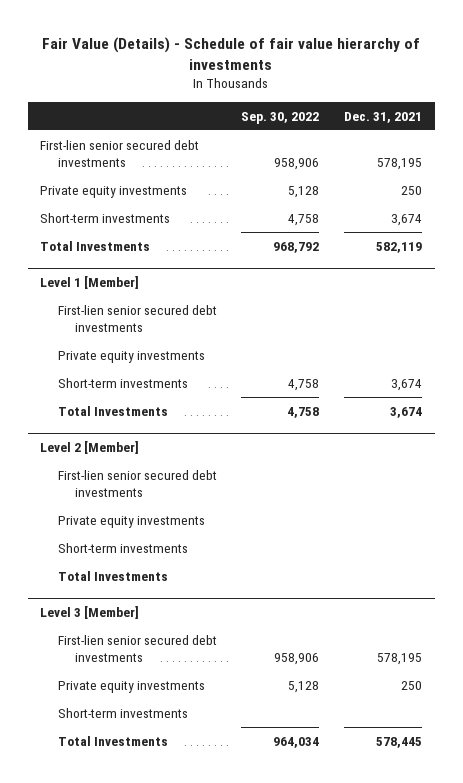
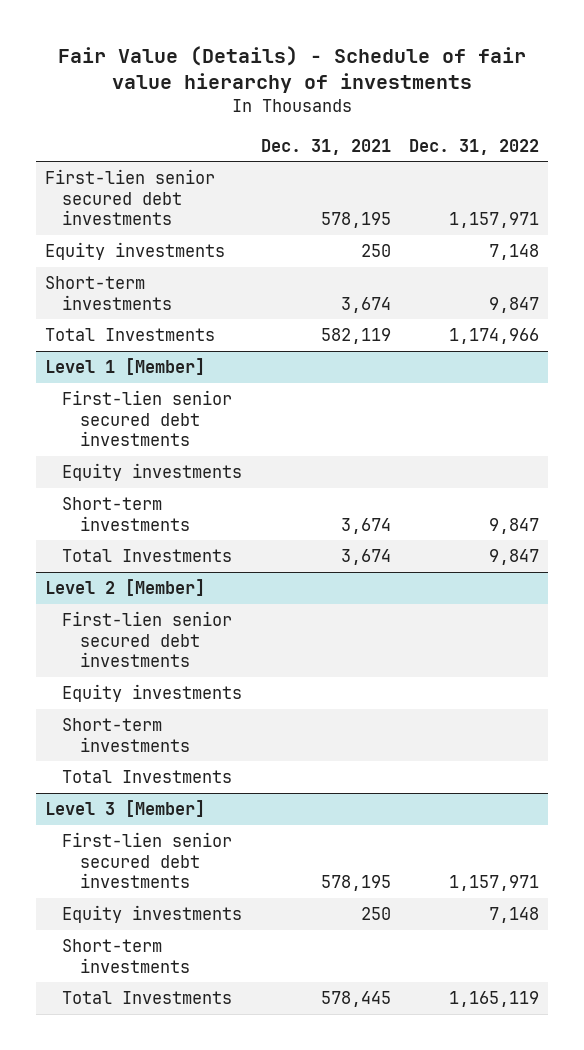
[241,111,320,124] Sep. 30, 2022 -> none
none -> [408,138,539,155] Dec. 31, 2022
[40,185,188,198] Private equity investments -> [44,242,225,261] Equity investments
[57,350,205,363] Private equity investments -> [62,463,243,482] Equity investments
[57,515,205,528] Private equity investments -> [62,684,243,703] Equity investments
[57,680,205,693] Private equity investments -> [62,905,243,924] Equity investments

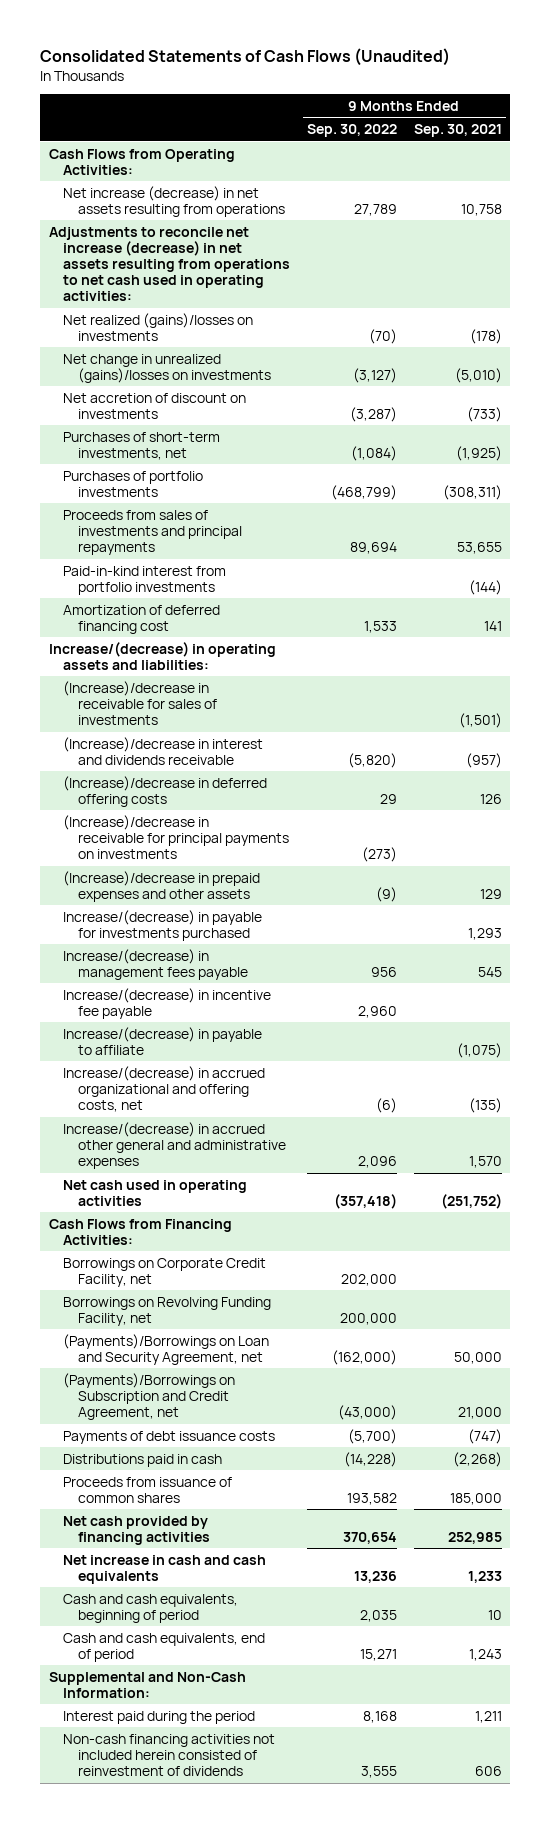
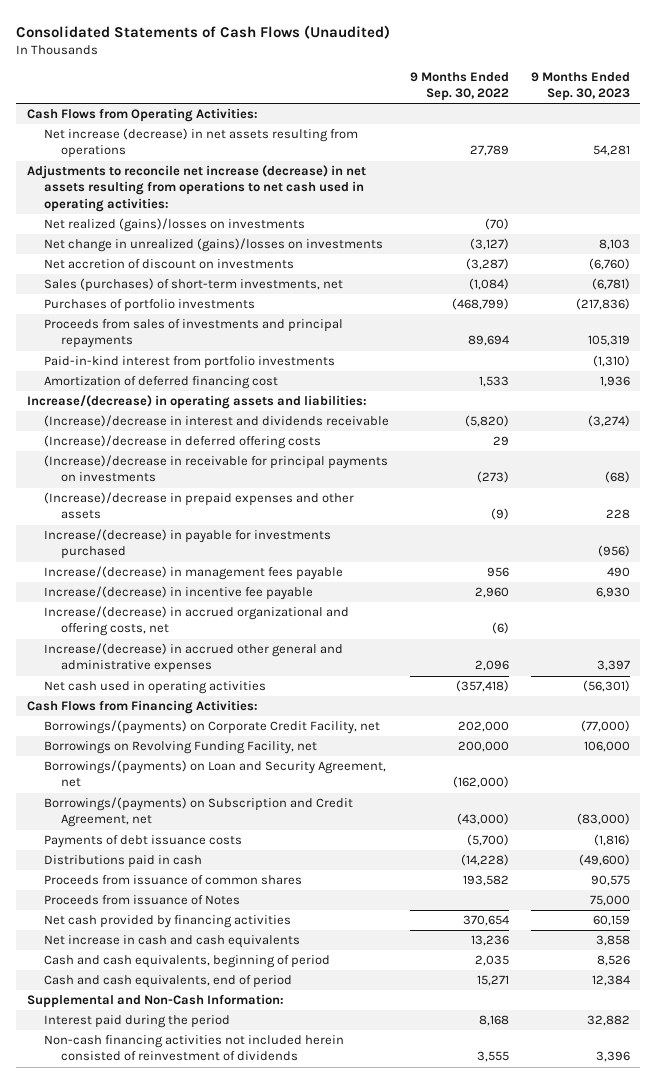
[413,124,502,138] Sep. 30, 2021 -> none
none -> [530,72,630,102] 9 Months Ended Sep. 30, 2023
[63,431,221,460] Purchases of short-term investments, net -> [44,278,344,293] Sales (purchases) of short-term investments, net
[63,680,218,725] (Increase)/decrease in receivable for sales of investments -> none
[63,1026,263,1055] Increase/(decrease) in payable to affiliate -> none
[63,1257,267,1287] Borrowings on Corporate Credit Facility, net -> [44,720,381,735] Borrowings/(payments) on Corporate Credit Facility, net
[63,1333,270,1365] (Payments)/Borrowings on Loan and Security Agreement, net -> [44,760,387,788] Borrowings/(payments) on Loan and Security Agreement, net
[63,1372,236,1420] (Payments)/Borrowings on Subscription and Credit Agreement, net -> [44,797,354,828] Borrowings/(payments) on Subscription and Credit Agreement, net
none -> [44,895,241,906] Proceeds from issuance of Notes

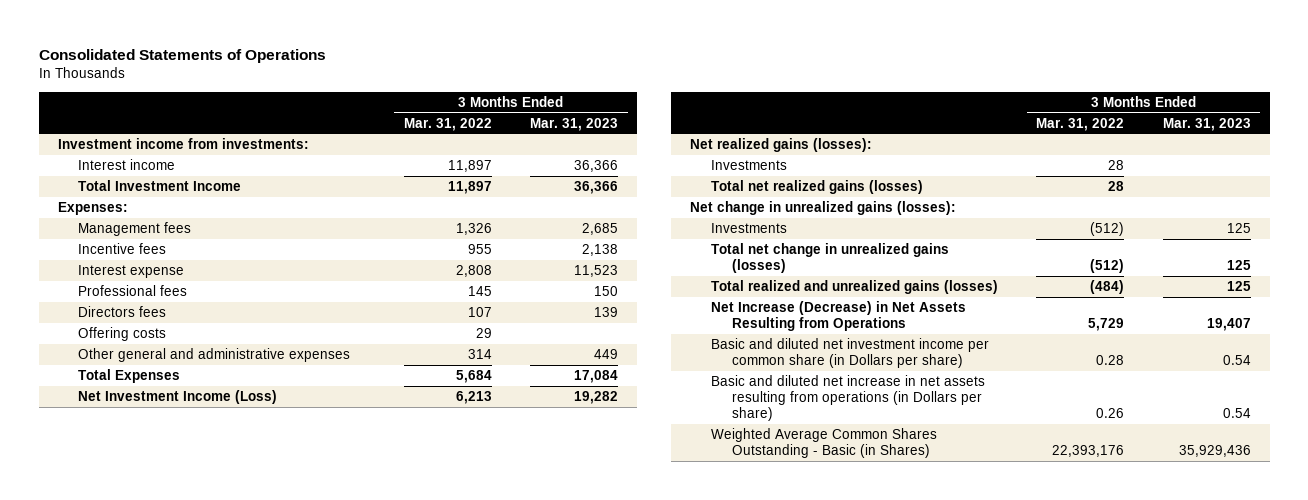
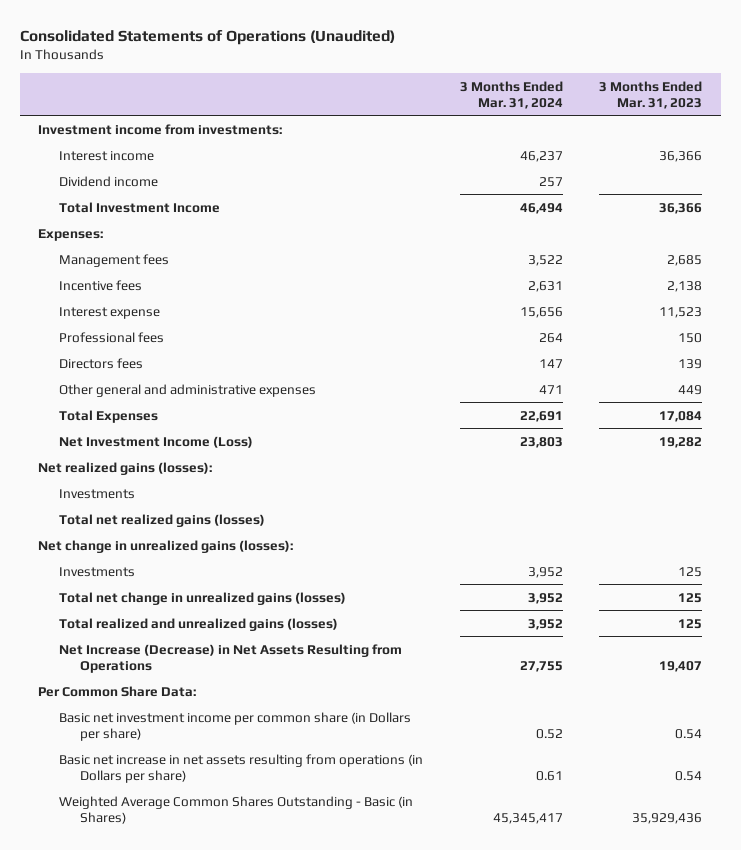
[38,48,326,63] Consolidated Statements of Operations -> [19,30,395,46] Consolidated Statements of Operations (Unaudited)
[403,117,492,131] Mar. 31, 2022 -> none
none -> [459,80,563,109] 3 Months Ended Mar. 31, 2024
none -> [59,175,159,187] Dividend income
[78,327,167,342] Offering costs -> none
none -> [38,685,197,697] Per Common Share Data:
[711,338,990,369] Basic and diluted net investment income per common share (in Dollars per share) -> [59,711,412,741] Basic net investment income per common share (in Dollars per share)
[711,375,986,422] Basic and diluted net increase in net assets resulting from operations (in Dollars per share) -> [59,753,424,783] Basic net increase in net assets resulting from operations (in Dollars per share)

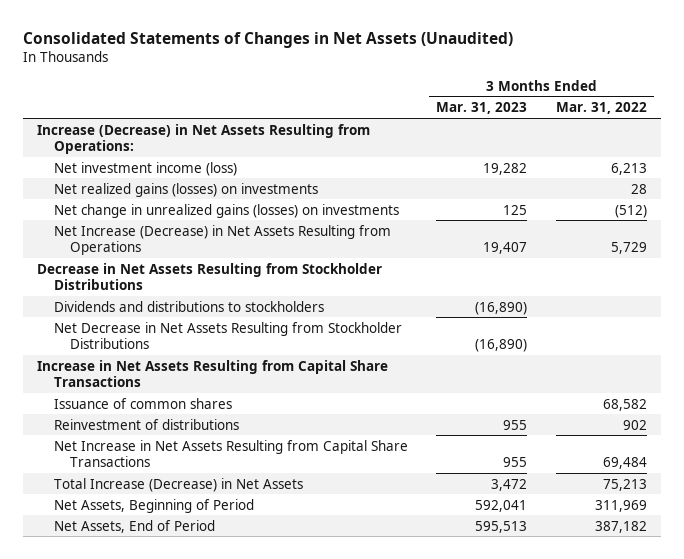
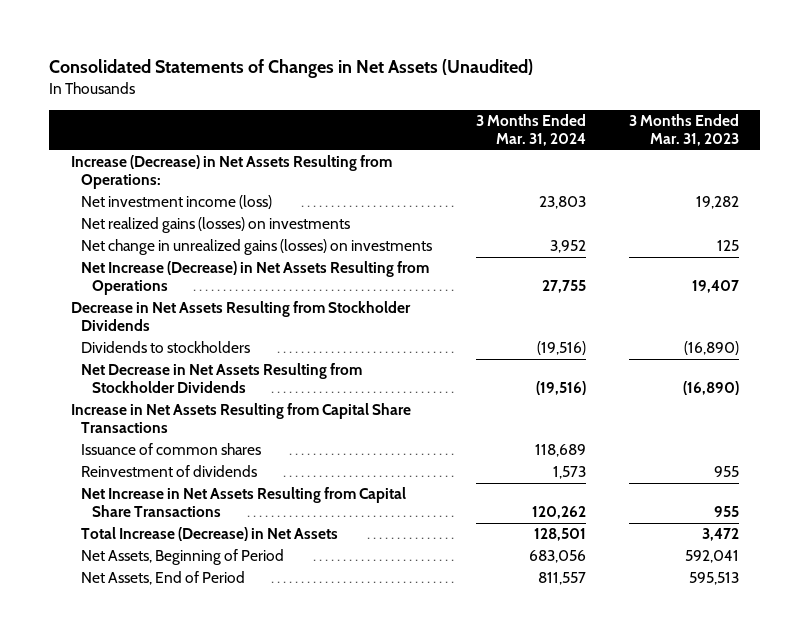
[556,102,648,115] Mar. 31, 2022 -> none
none -> [475,114,586,147] 3 Months Ended Mar. 31, 2024
[37,262,383,291] Decrease in Net Assets Resulting from Stockholder Distributions -> [70,301,411,332] Decrease in Net Assets Resulting from Stockholder Dividends
[53,300,324,312] Dividends and distributions to stockholders -> [81,341,251,354] Dividends to stockholders
[53,321,402,350] Net Decrease in Net Assets Resulting from Stockholder Distributions -> [81,363,363,394] Net Decrease in Net Assets Resulting from Stockholder Dividends
[53,418,239,430] Reinvestment of distributions -> [81,465,258,478] Reinvestment of dividends

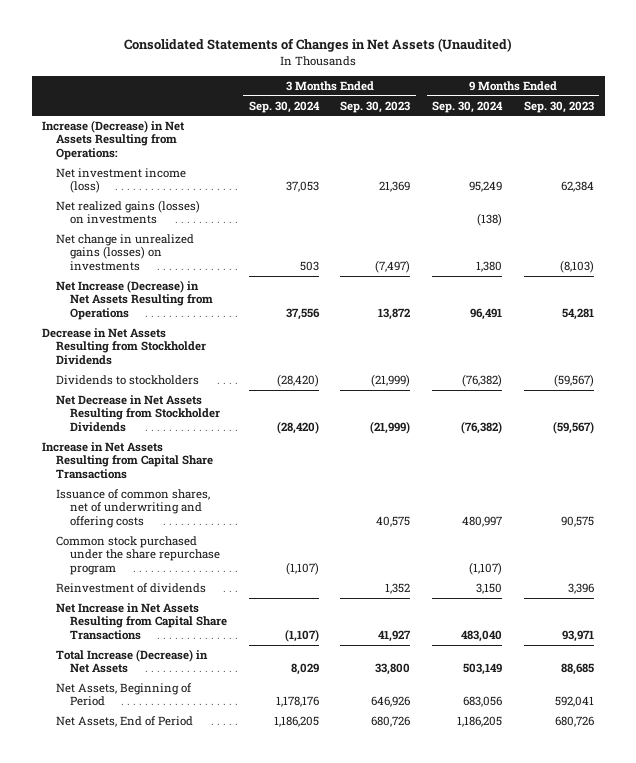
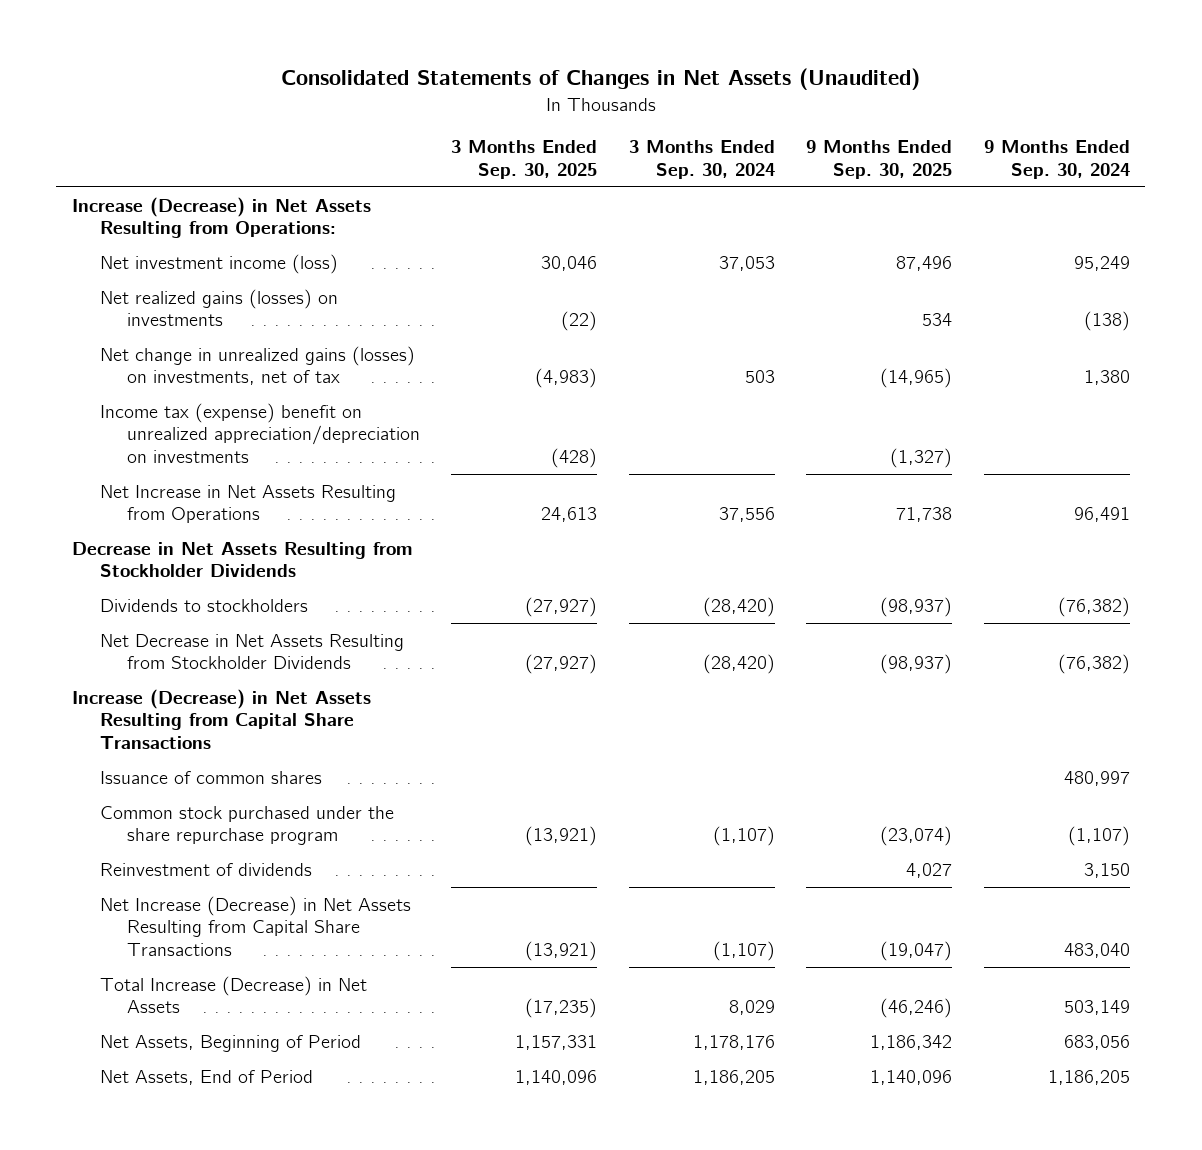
[340,100,411,113] Sep. 30, 2023 -> none
[523,100,594,113] Sep. 30, 2023 -> none
none -> [451,139,598,179] 3 Months Ended Sep. 30, 2025
none -> [806,139,953,179] 9 Months Ended Sep. 30, 2025
[56,233,195,272] Net change in unrealized gains (losses) on investments -> [99,345,415,386] Net change in unrealized gains (losses) on investments, net of tax
none -> [99,402,421,464] Income tax (expense) benefit on unrealized appreciation/depreciation on investments
[56,279,213,321] Net Increase (Decrease) in Net Assets Resulting from Operations -> [99,484,396,524] Net Increase in Net Assets Resulting from Operations
[42,441,214,480] Increase in Net Assets Resulting from Capital Share Transactions -> [72,688,372,750] Increase (Decrease) in Net Assets Resulting from Capital Share Transactions
[56,488,211,529] Issuance of common shares, net of underwriting and offering costs -> [99,770,322,784] Issuance of common shares
[56,602,227,641] Net Increase in Net Assets Resulting from Capital Share Transactions -> [99,895,411,957] Net Increase (Decrease) in Net Assets Resulting from Capital Share Transactions

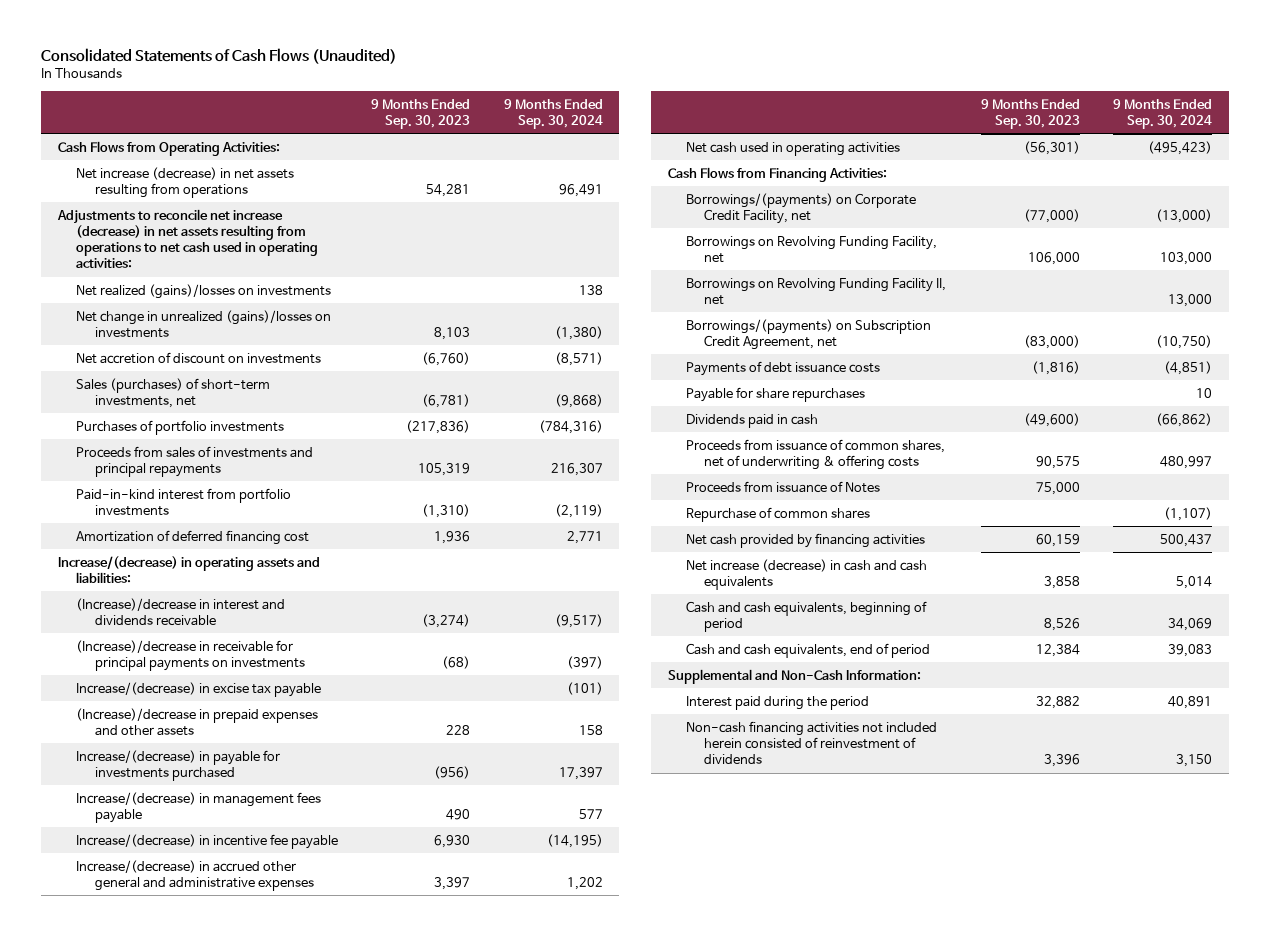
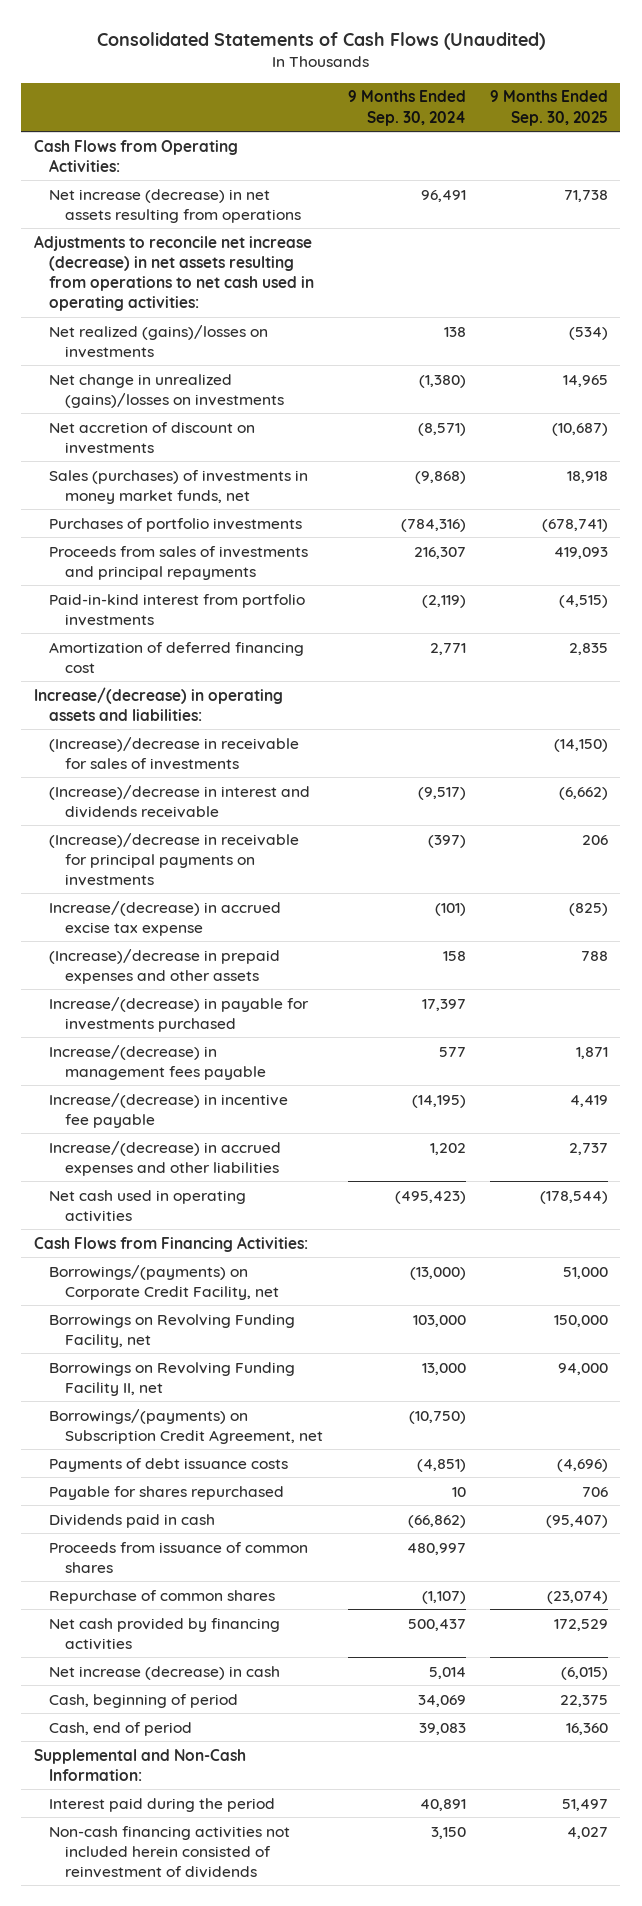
[371,98,471,129] 9 Months Ended Sep. 30, 2023 -> none
none -> [490,90,609,126] 9 Months Ended Sep. 30, 2025
[76,377,271,408] Sales (purchases) of short-term investments, net -> [49,469,309,504] Sales (purchases) of investments in money market funds, net
none -> [49,736,300,770] (Increase)/decrease in receivable for sales of investments
[76,681,322,697] Increase/(decrease) in excise tax payable -> [49,900,282,936] Increase/(decrease) in accrued excise tax expense
[76,859,314,891] Increase/(decrease) in accrued other general and administrative expenses -> [49,1140,282,1176] Increase/(decrease) in accrued expenses and other liabilities
[685,386,865,402] Payable for share repurchases -> none
none -> [49,1485,285,1500] Payable for shares repurchased
[685,480,880,493] Proceeds from issuance of Notes -> none
[685,438,945,470] Proceeds from issuance of common shares, net of underwriting & offering costs -> [49,1541,309,1573] Proceeds from issuance of common shares
[685,558,927,590] Net increase (decrease) in cash and cash equivalents -> [49,1665,281,1680] Net increase (decrease) in cash
[685,600,927,632] Cash and cash equivalents, beginning of period -> [49,1693,239,1708] Cash, beginning of period
[685,642,930,658] Cash and cash equivalents, end of period -> [49,1721,193,1736] Cash, end of period

